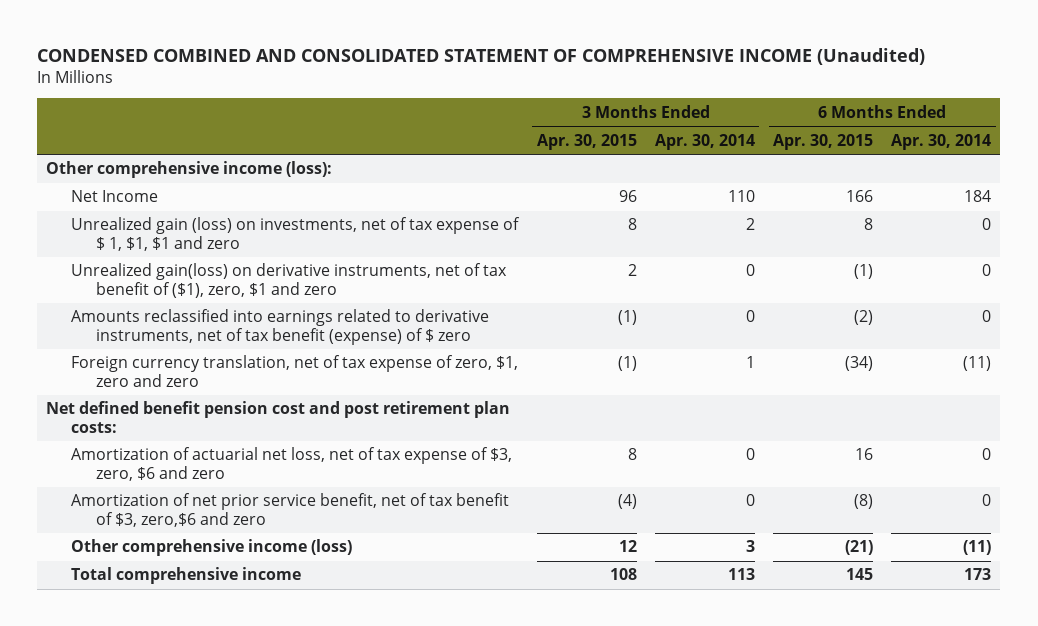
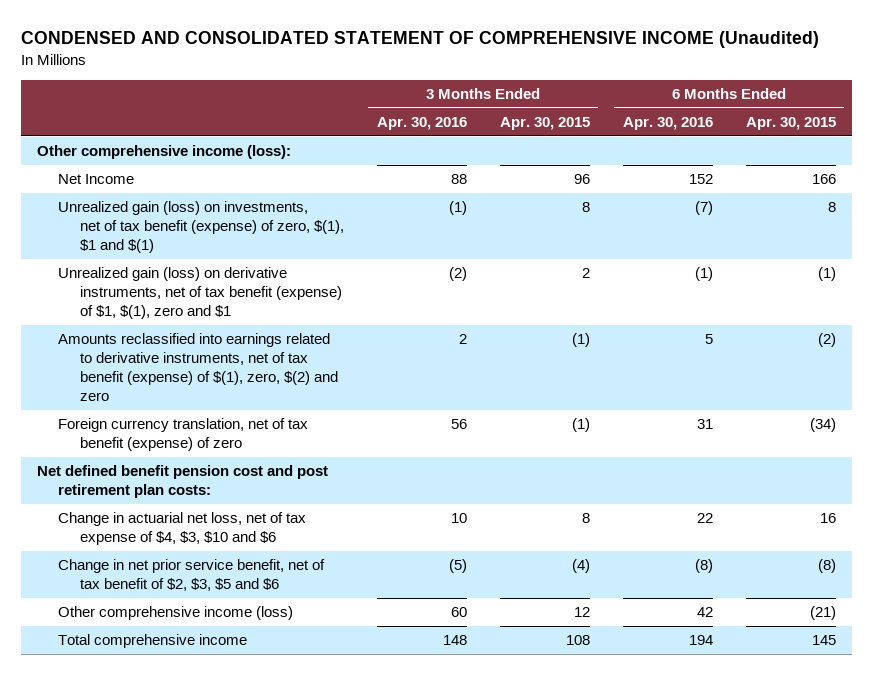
[37,47,926,65] CONDENSED COMBINED AND CONSOLIDATED STATEMENT OF COMPREHENSIVE INCOME (Unaudited) -> [20,31,819,49] CONDENSED AND CONSOLIDATED STATEMENT OF COMPREHENSIVE INCOME (Unaudited)
[654,133,755,150] Apr. 30, 2014 -> none
[891,133,992,150] Apr. 30, 2014 -> none
none -> [376,116,467,130] Apr. 30, 2016
none -> [622,116,713,130] Apr. 30, 2016
[71,217,521,252] Unrealized gain (loss) on investments, net of tax expense of $ 1, $1, $1 and zero -> [58,201,344,254] Unrealized gain (loss) on investments, net of tax benefit (expense) of zero, $(1), $1 and $(1)
[71,263,508,299] Unrealized gain(loss) on derivative instruments, net of tax benefit of ($1), zero, $1 and zero -> [58,267,342,320] Unrealized gain (loss) on derivative instruments, net of tax benefit (expense) of $1, $(1), zero and $1
[71,309,490,346] Amounts reclassified into earnings related to derivative instruments, net of tax benefit (expense) of $ zero -> [58,333,338,402] Amounts reclassified into earnings related to derivative instruments, net of tax benefit (expense) of $(1), zero, $(2) and zero
[71,355,519,388] Foreign currency translation, net of tax expense of zero, $1, zero and zero -> [58,418,309,452] Foreign currency translation, net of tax benefit (expense) of zero
[71,447,513,482] Amortization of actuarial net loss, net of tax expense of $3, zero, $6 and zero -> [58,512,307,546] Change in actuarial net loss, net of tax expense of $4, $3, $10 and $6
[71,493,510,528] Amortization of net prior service benefit, net of tax benefit of $3, zero,$6 and zero -> [58,559,326,592] Change in net prior service benefit, net of tax benefit of $2, $3, $5 and $6

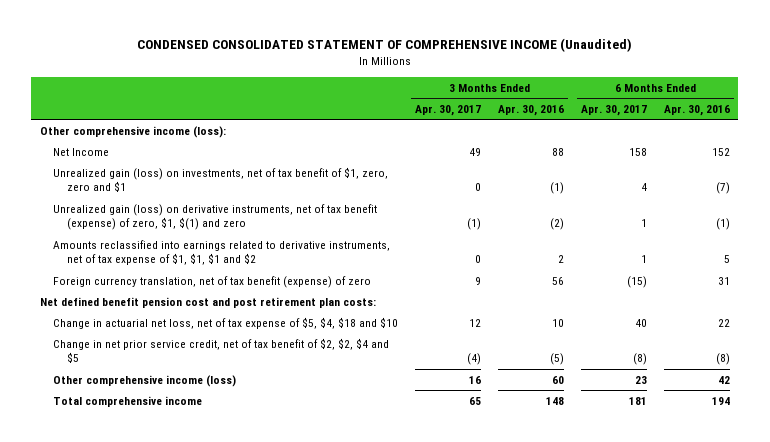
[20,31,819,49] CONDENSED AND CONSOLIDATED STATEMENT OF COMPREHENSIVE INCOME (Unaudited) -> [136,38,632,53] CONDENSED CONSOLIDATED STATEMENT OF COMPREHENSIVE INCOME (Unaudited)
[499,116,590,130] Apr. 30, 2015 -> none
[745,116,836,130] Apr. 30, 2015 -> none
none -> [415,104,482,116] Apr. 30, 2017
none -> [581,104,648,116] Apr. 30, 2017
[58,201,344,254] Unrealized gain (loss) on investments, net of tax benefit (expense) of zero, $(1), $1 and $(1) -> [53,166,389,193] Unrealized gain (loss) on investments, net of tax benefit of $1, zero, zero and $1
[58,267,342,320] Unrealized gain (loss) on derivative instruments, net of tax benefit (expense) of $1, $(1), zero and $1 -> [53,203,378,231] Unrealized gain (loss) on derivative instruments, net of tax benefit (expense) of zero, $1, $(1) and zero
[58,333,338,402] Amounts reclassified into earnings related to derivative instruments, net of tax benefit (expense) of $(1), zero, $(2) and zero -> [53,239,391,266] Amounts reclassified into earnings related to derivative instruments, net of tax expense of $1, $1, $1 and $2
[58,512,307,546] Change in actuarial net loss, net of tax expense of $4, $3, $10 and $6 -> [53,316,399,329] Change in actuarial net loss, net of tax expense of $5, $4, $18 and $10
[58,559,326,592] Change in net prior service benefit, net of tax benefit of $2, $3, $5 and $6 -> [53,337,390,364] Change in net prior service credit, net of tax benefit of $2, $2, $4 and $5

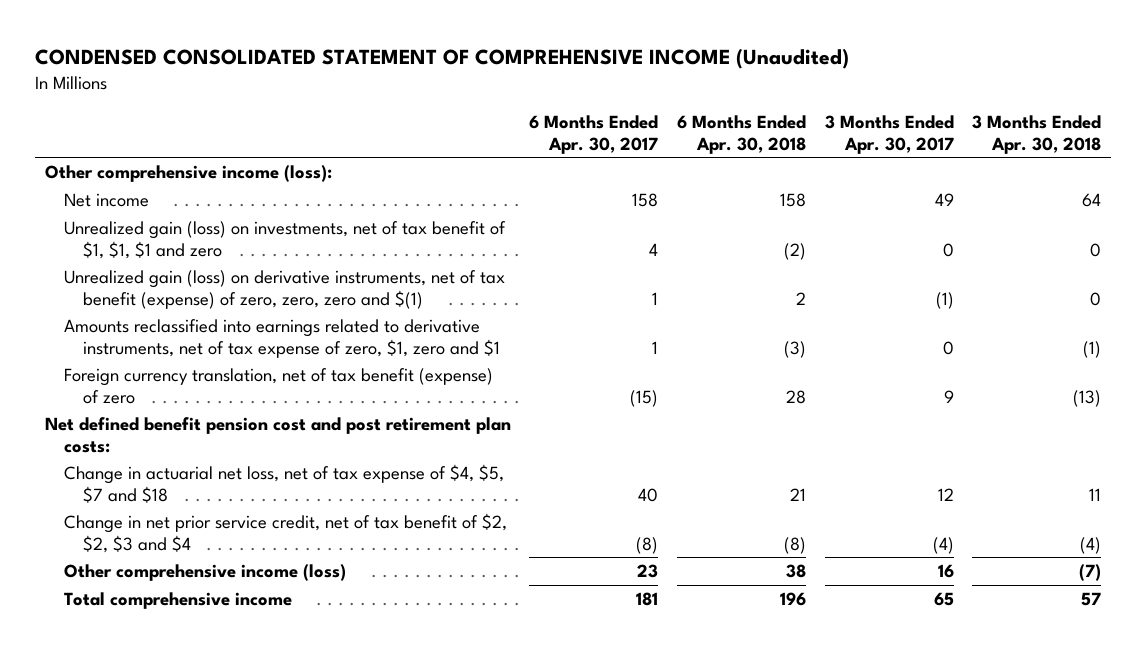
[498,104,565,116] Apr. 30, 2016 -> none
[663,104,730,116] Apr. 30, 2016 -> none
none -> [677,115,807,154] 6 Months Ended Apr. 30, 2018
none -> [972,115,1102,154] 3 Months Ended Apr. 30, 2018
[53,147,110,156] Net Income -> [64,193,150,208] Net income
[53,166,389,193] Unrealized gain (loss) on investments, net of tax benefit of $1, zero, zero and $1 -> [64,221,507,259] Unrealized gain (loss) on investments, net of tax benefit of $1, $1, $1 and zero
[53,203,378,231] Unrealized gain (loss) on derivative instruments, net of tax benefit (expense) of zero, $1, $(1) and zero -> [64,270,506,309] Unrealized gain (loss) on derivative instruments, net of tax benefit (expense) of zero, zero, zero and $(1)
[53,239,391,266] Amounts reclassified into earnings related to derivative instruments, net of tax expense of $1, $1, $1 and $2 -> [64,319,501,358] Amounts reclassified into earnings related to derivative instruments, net of tax expense of zero, $1, zero and $1
[53,316,399,329] Change in actuarial net loss, net of tax expense of $5, $4, $18 and $10 -> [64,464,505,503] Change in actuarial net loss, net of tax expense of $4, $5, $7 and $18
[53,337,390,364] Change in net prior service credit, net of tax benefit of $2, $2, $4 and $5 -> [64,513,508,553] Change in net prior service credit, net of tax benefit of $2, $2, $3 and $4

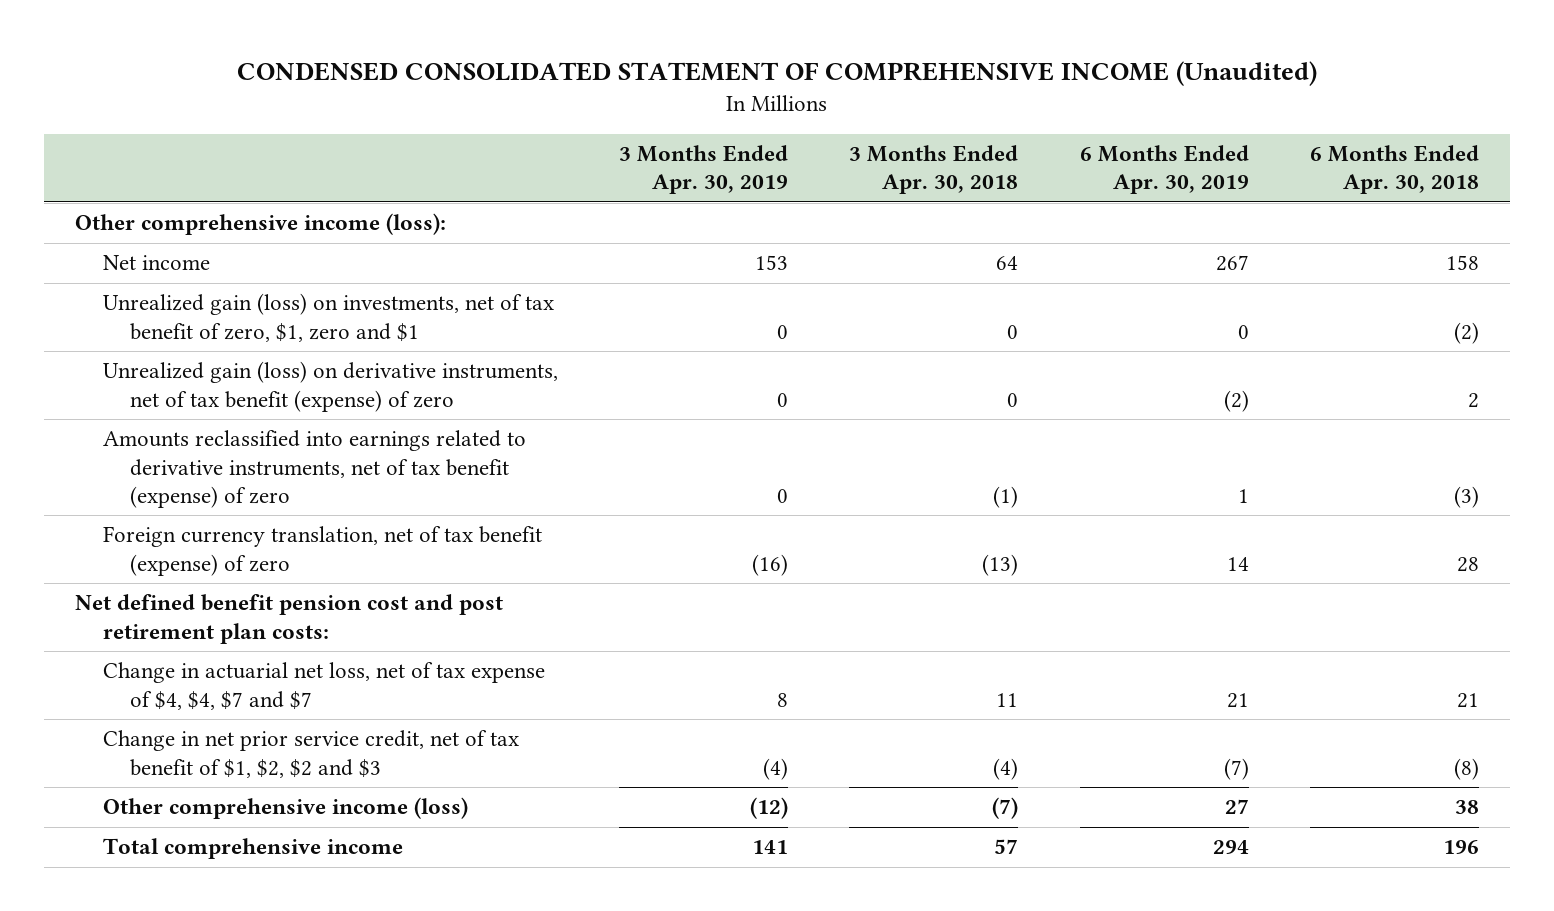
[529,115,659,154] 6 Months Ended Apr. 30, 2017 -> none
[824,115,954,154] 3 Months Ended Apr. 30, 2017 -> none
none -> [619,145,789,195] 3 Months Ended Apr. 30, 2019
none -> [1079,145,1249,195] 6 Months Ended Apr. 30, 2019
[64,221,507,259] Unrealized gain (loss) on investments, net of tax benefit of $1, $1, $1 and zero -> [102,293,554,342] Unrealized gain (loss) on investments, net of tax benefit of zero, $1, zero and $1
[64,270,506,309] Unrealized gain (loss) on derivative instruments, net of tax benefit (expense) of zero, zero, zero and $(1) -> [102,361,558,412] Unrealized gain (loss) on derivative instruments, net of tax benefit (expense) of zero
[64,319,501,358] Amounts reclassified into earnings related to derivative instruments, net of tax expense of zero, $1, zero and $1 -> [102,430,526,508] Amounts reclassified into earnings related to derivative instruments, net of tax benefit (expense) of zero
[64,464,505,503] Change in actuarial net loss, net of tax expense of $4, $5, $7 and $18 -> [102,662,545,710] Change in actuarial net loss, net of tax expense of $4, $4, $7 and $7
[64,513,508,553] Change in net prior service credit, net of tax benefit of $2, $2, $3 and $4 -> [102,730,519,778] Change in net prior service credit, net of tax benefit of $1, $2, $2 and $3

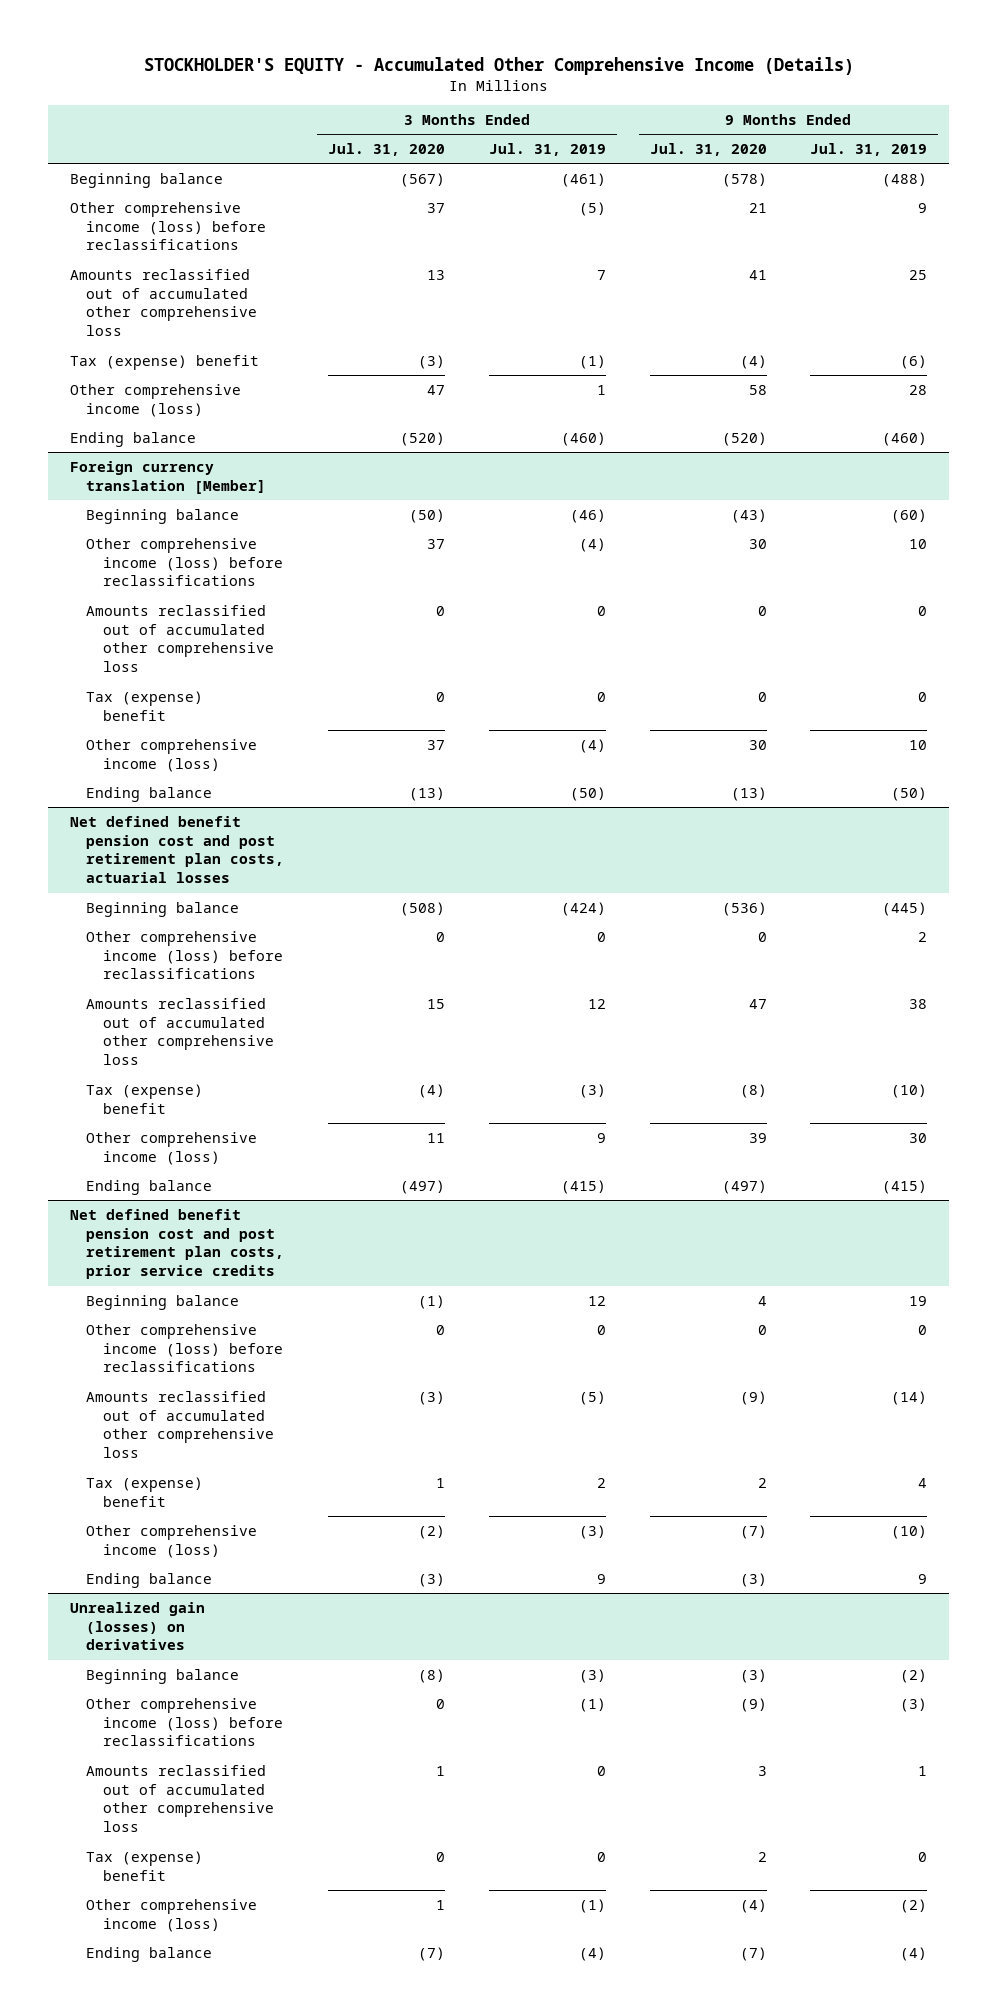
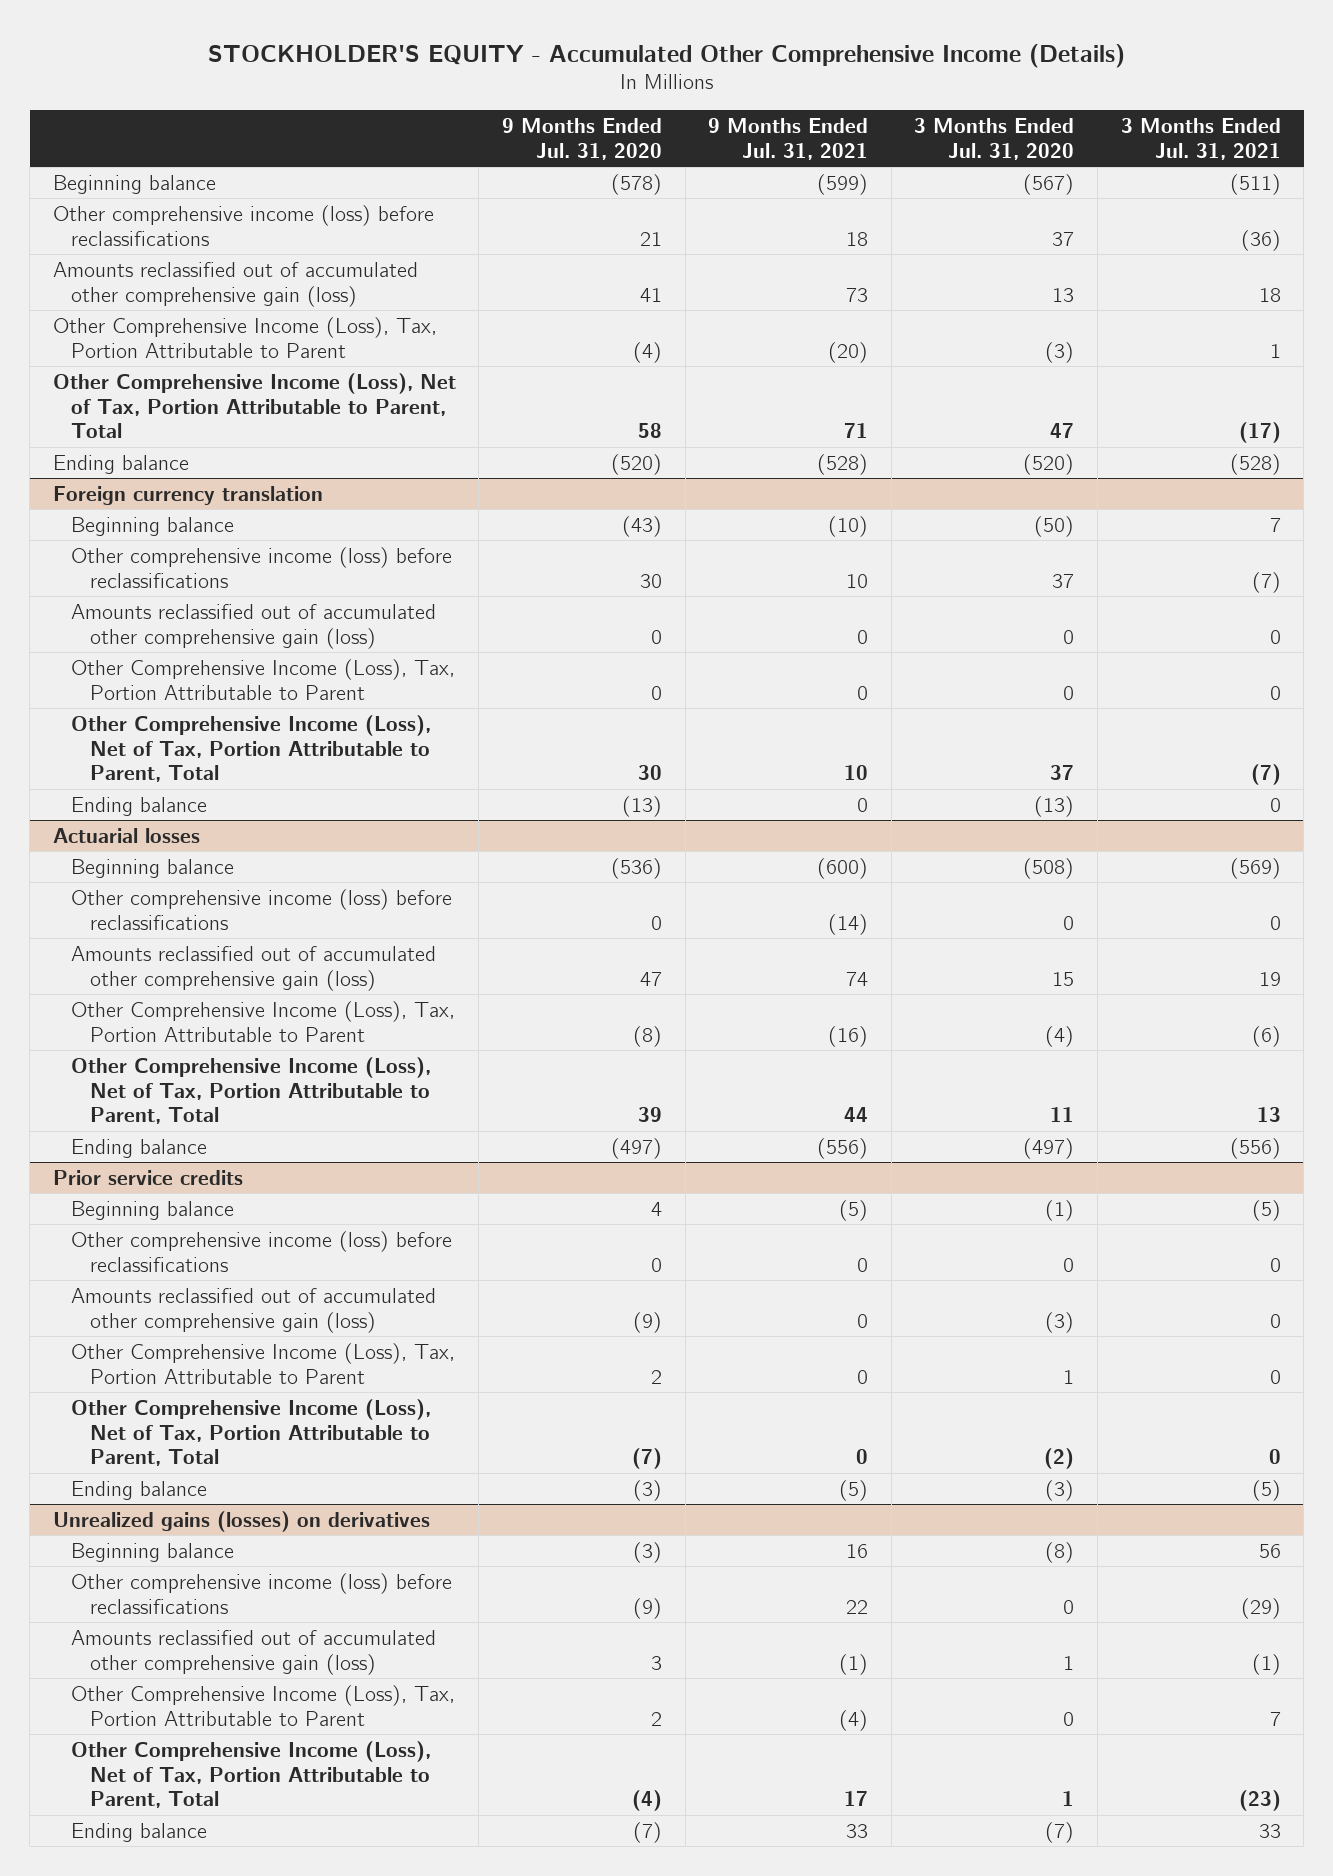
[488,142,606,156] Jul. 31, 2019 -> none
[810,142,928,156] Jul. 31, 2019 -> none
none -> [708,117,869,160] 9 Months Ended Jul. 31, 2021
none -> [1120,117,1281,160] 3 Months Ended Jul. 31, 2021
[69,268,258,337] Amounts reclassified out of accumulated other comprehensive loss -> [52,261,418,307] Amounts reclassified out of accumulated other comprehensive gain (loss)
[69,354,259,370] Tax (expense) benefit -> [52,316,437,358] Other Comprehensive Income (Loss), Tax, Portion Attributable to Parent
[69,383,241,417] Other comprehensive income (loss) -> [52,372,456,439] Other Comprehensive Income (Loss), Net of Tax, Portion Attributable to Parent, Total
[69,460,267,494] Foreign currency translation [Member] -> [52,485,323,505] Foreign currency translation
[86,604,274,673] Amounts reclassified out of accumulated other comprehensive loss -> [71,603,437,649] Amounts reclassified out of accumulated other comprehensive gain (loss)
[86,690,204,721] Tax (expense) benefit -> [71,658,456,700] Other Comprehensive Income (Loss), Tax, Portion Attributable to Parent
[86,738,258,772] Other comprehensive income (loss) -> [71,714,432,783] Other Comprehensive Income (Loss), Net of Tax, Portion Attributable to Parent, Total
[69,815,285,884] Net defined benefit pension cost and post retirement plan costs, actuarial losses -> [52,827,200,843] Actuarial losses
[86,997,274,1066] Amounts reclassified out of accumulated other comprehensive loss -> [71,945,437,991] Amounts reclassified out of accumulated other comprehensive gain (loss)
[86,1083,204,1114] Tax (expense) benefit -> [71,1000,456,1042] Other Comprehensive Income (Loss), Tax, Portion Attributable to Parent
[86,1131,258,1165] Other comprehensive income (loss) -> [71,1056,432,1125] Other Comprehensive Income (Loss), Net of Tax, Portion Attributable to Parent, Total
[69,1208,285,1280] Net defined benefit pension cost and post retirement plan costs, prior service credits -> [52,1169,243,1185] Prior service credits
[86,1390,274,1459] Amounts reclassified out of accumulated other comprehensive loss -> [71,1287,437,1333] Amounts reclassified out of accumulated other comprehensive gain (loss)
[86,1476,204,1507] Tax (expense) benefit -> [71,1342,456,1384] Other Comprehensive Income (Loss), Tax, Portion Attributable to Parent
[86,1524,258,1558] Other comprehensive income (loss) -> [71,1398,432,1467] Other Comprehensive Income (Loss), Net of Tax, Portion Attributable to Parent, Total
[69,1601,205,1651] Unrealized gain (losses) on derivatives -> [52,1510,430,1532] Unrealized gains (losses) on derivatives
[86,1764,274,1833] Amounts reclassified out of accumulated other comprehensive loss -> [71,1629,437,1675] Amounts reclassified out of accumulated other comprehensive gain (loss)
[86,1850,204,1881] Tax (expense) benefit -> [71,1684,456,1726] Other Comprehensive Income (Loss), Tax, Portion Attributable to Parent
[86,1898,258,1932] Other comprehensive income (loss) -> [71,1740,432,1809] Other Comprehensive Income (Loss), Net of Tax, Portion Attributable to Parent, Total

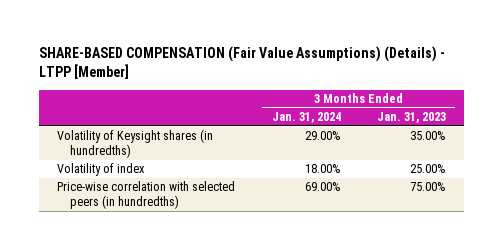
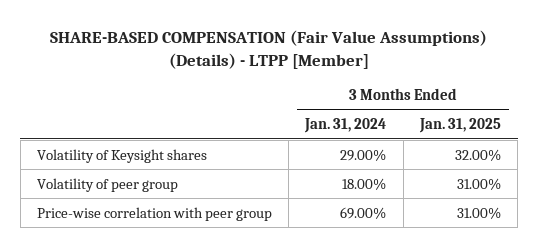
[377,111,447,123] Jan. 31, 2023 -> none
none -> [418,118,501,134] Jan. 31, 2025
[57,129,214,159] Volatility of Keysight shares (in hundredths) -> [36,148,207,163] Volatility of Keysight shares
[57,163,146,177] Volatility of index -> [36,177,178,192] Volatility of peer group
[57,181,236,210] Price-wise correlation with selected peers (in hundredths) -> [36,206,272,221] Price-wise correlation with peer group

